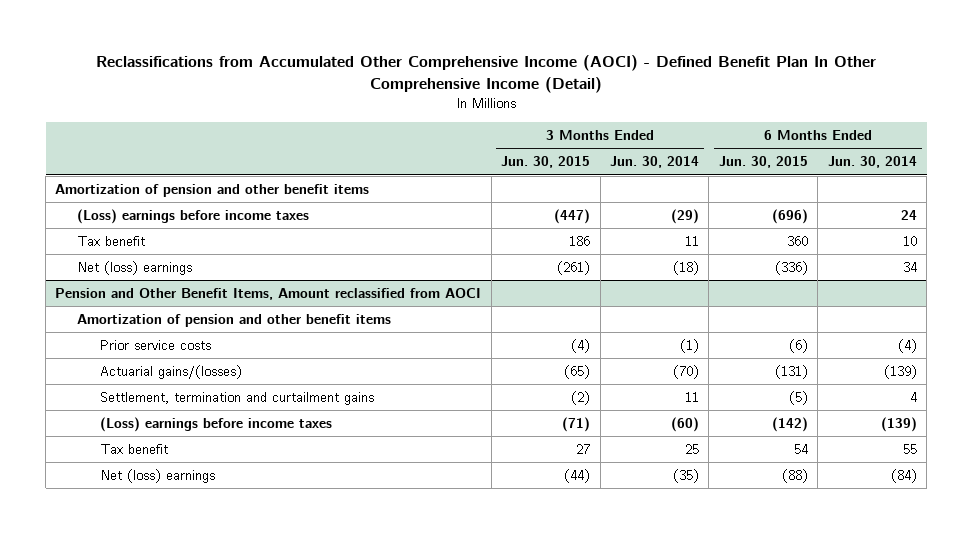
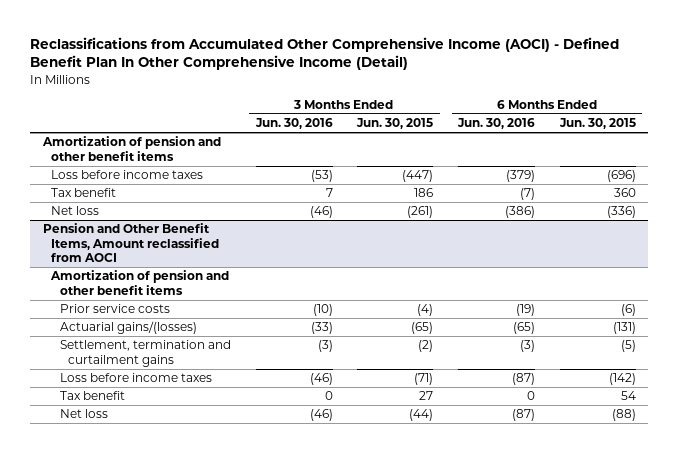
[610,156,700,169] Jun. 30, 2014 -> none
[827,156,917,169] Jun. 30, 2014 -> none
none -> [254,118,333,130] Jun. 30, 2016
none -> [457,118,536,130] Jun. 30, 2016
[77,208,310,224] (Loss) earnings before income taxes -> [51,170,204,180] Loss before income taxes
[77,260,193,275] Net (loss) earnings -> [51,206,100,216] Net loss
[99,416,332,432] (Loss) earnings before income taxes -> [59,373,212,383] Loss before income taxes
[99,468,215,483] Net (loss) earnings -> [59,409,108,419] Net loss

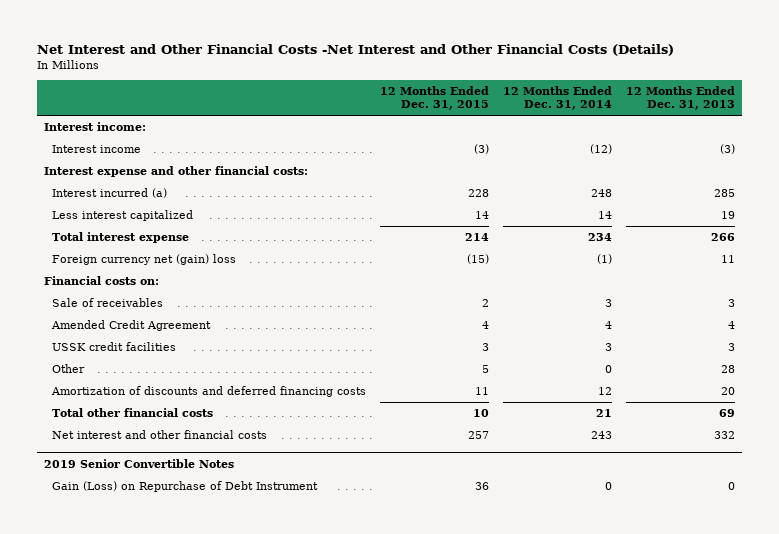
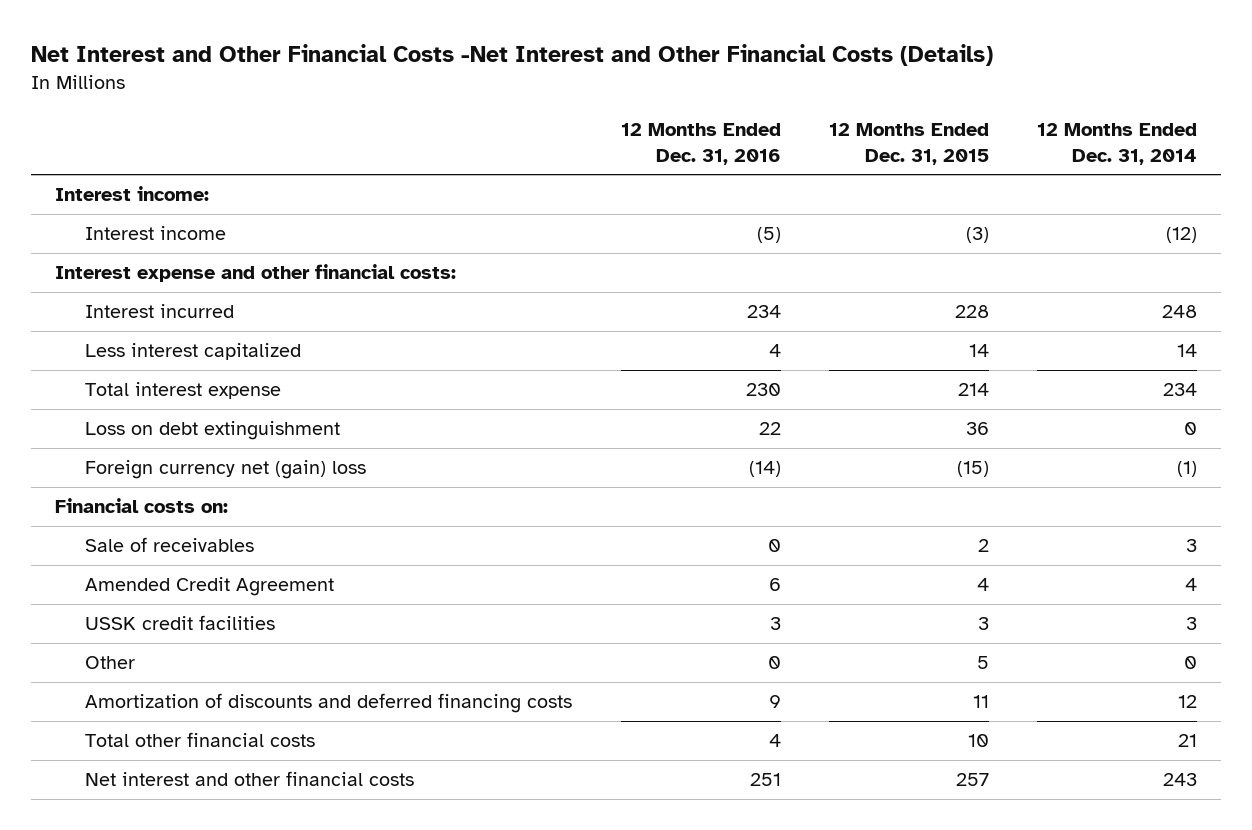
[625,86,735,111] 12 Months Ended Dec. 31, 2013 -> none
none -> [620,122,781,165] 12 Months Ended Dec. 31, 2016
[51,188,167,199] Interest incurred (a) -> [85,304,235,319] Interest incurred
none -> [85,421,341,441] Loss on debt extinguishment
[43,458,234,468] 2019 Senior Convertible Notes -> none
[51,481,318,493] Gain (Loss) on Repurchase of Debt Instrument -> none

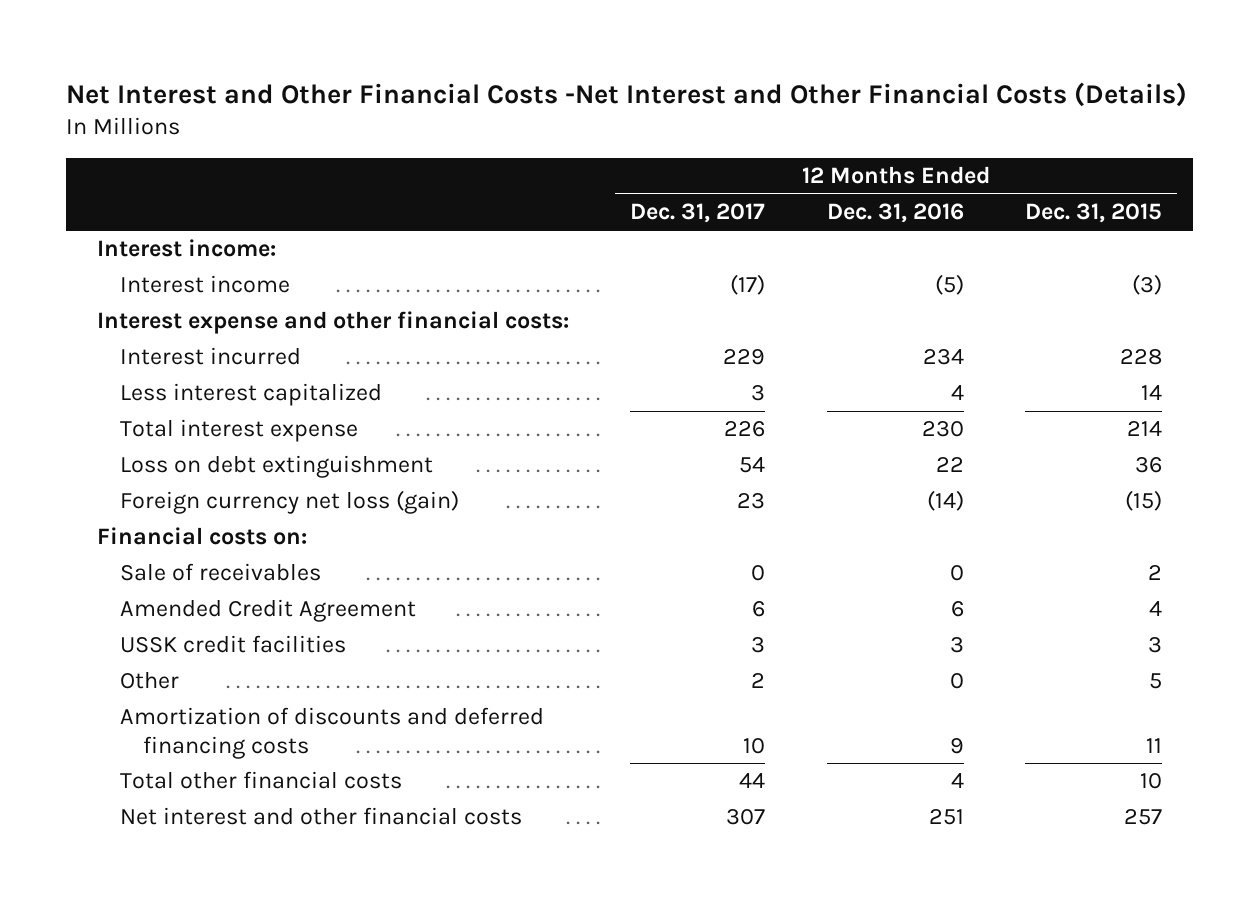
[1037,122,1198,165] 12 Months Ended Dec. 31, 2014 -> none
none -> [630,203,766,224] Dec. 31, 2017
[85,460,367,480] Foreign currency net (gain) loss -> [120,490,460,515] Foreign currency net loss (gain)

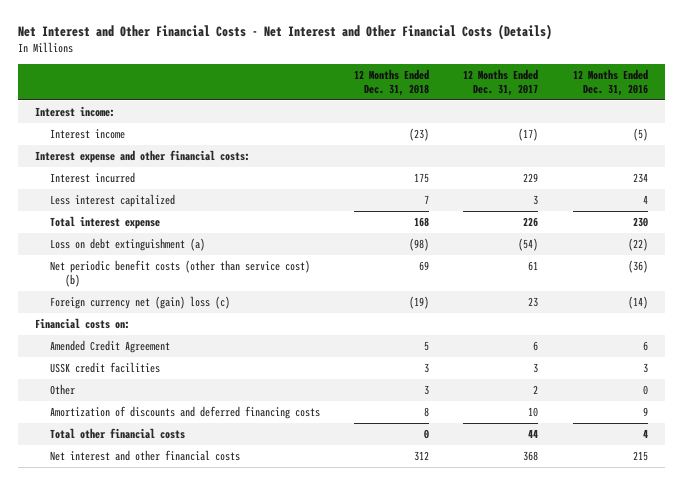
[66,81,1188,107] Net Interest and Other Financial Costs -Net Interest and Other Financial Costs (Details) -> [18,24,553,41] Net Interest and Other Financial Costs - Net Interest and Other Financial Costs (Details)
[1025,203,1163,224] Dec. 31, 2015 -> none
none -> [354,68,430,96] 12 Months Ended Dec. 31, 2018
[120,455,434,479] Loss on debt extinguishment -> [49,238,205,252] Loss on debt extinguishment (a)
[739,457,766,474] 54 -> [518,238,539,252] (54)
[935,457,964,473] 22 -> [627,238,648,252] (22)
none -> [49,260,310,288] Net periodic benefit costs (other than service cost) (b)
[120,490,460,515] Foreign currency net loss (gain) -> [49,296,230,310] Foreign currency net (gain) loss (c)
[120,563,322,582] Sale of receivables -> none
[726,809,766,826] 307 -> [523,451,539,462] 368
[928,809,964,826] 251 -> [632,451,648,462] 215

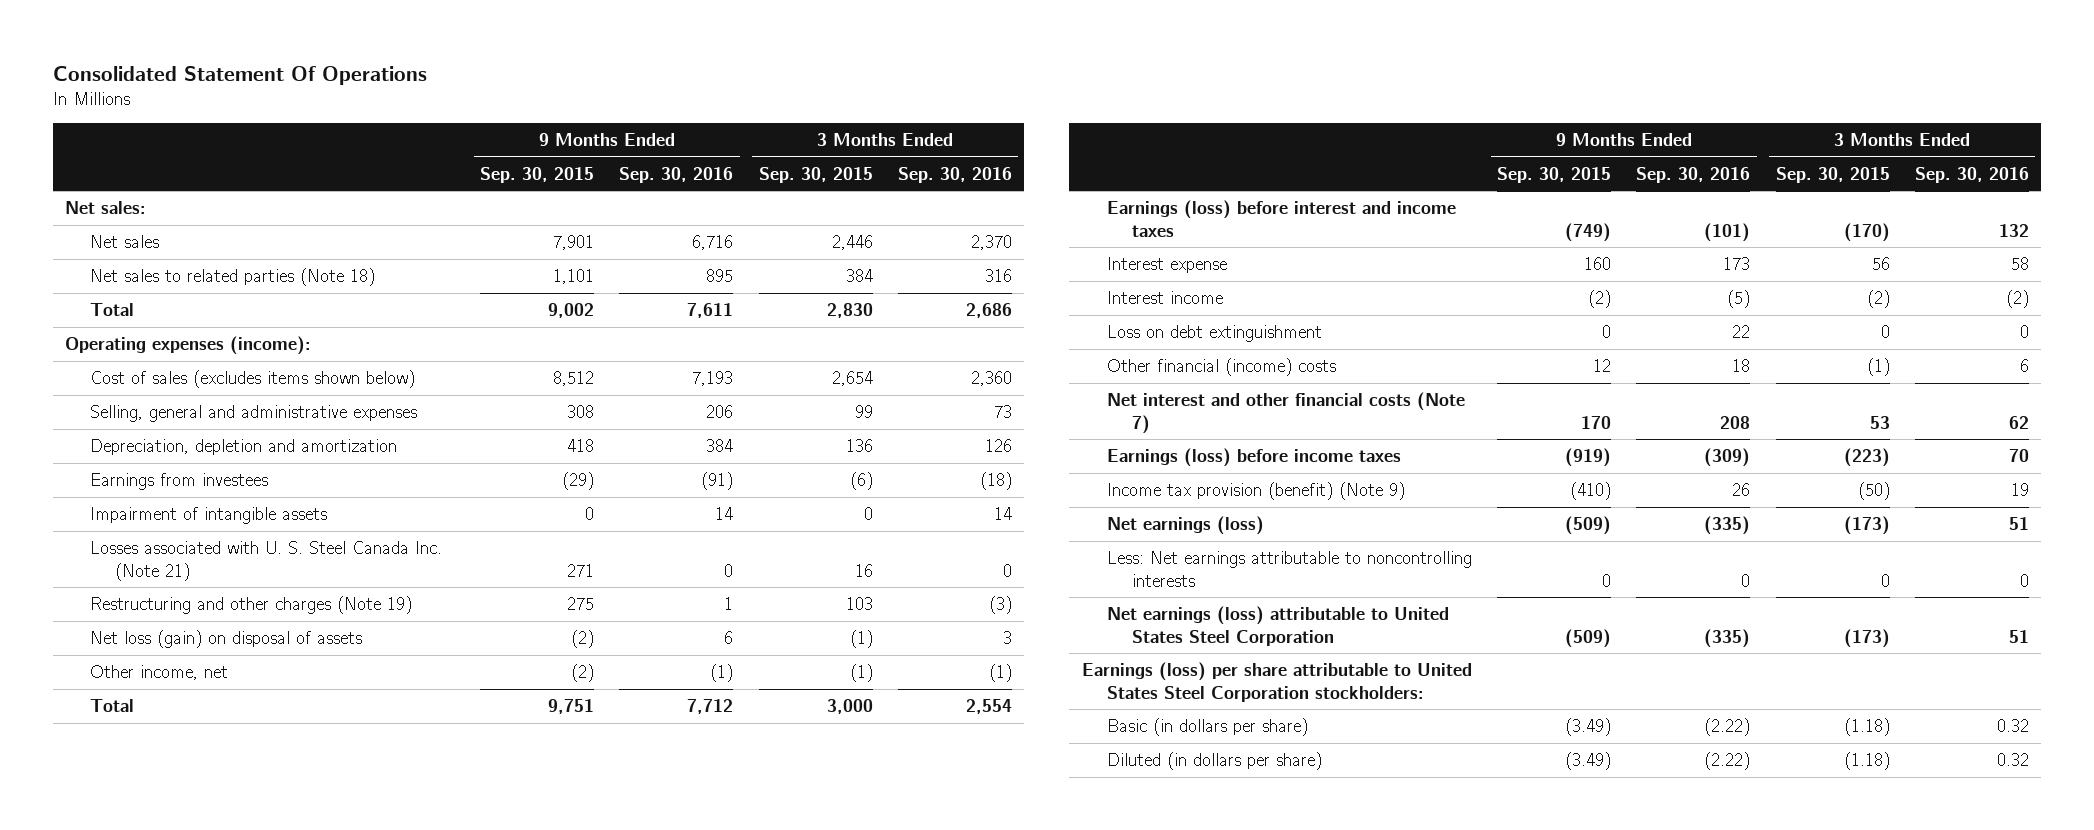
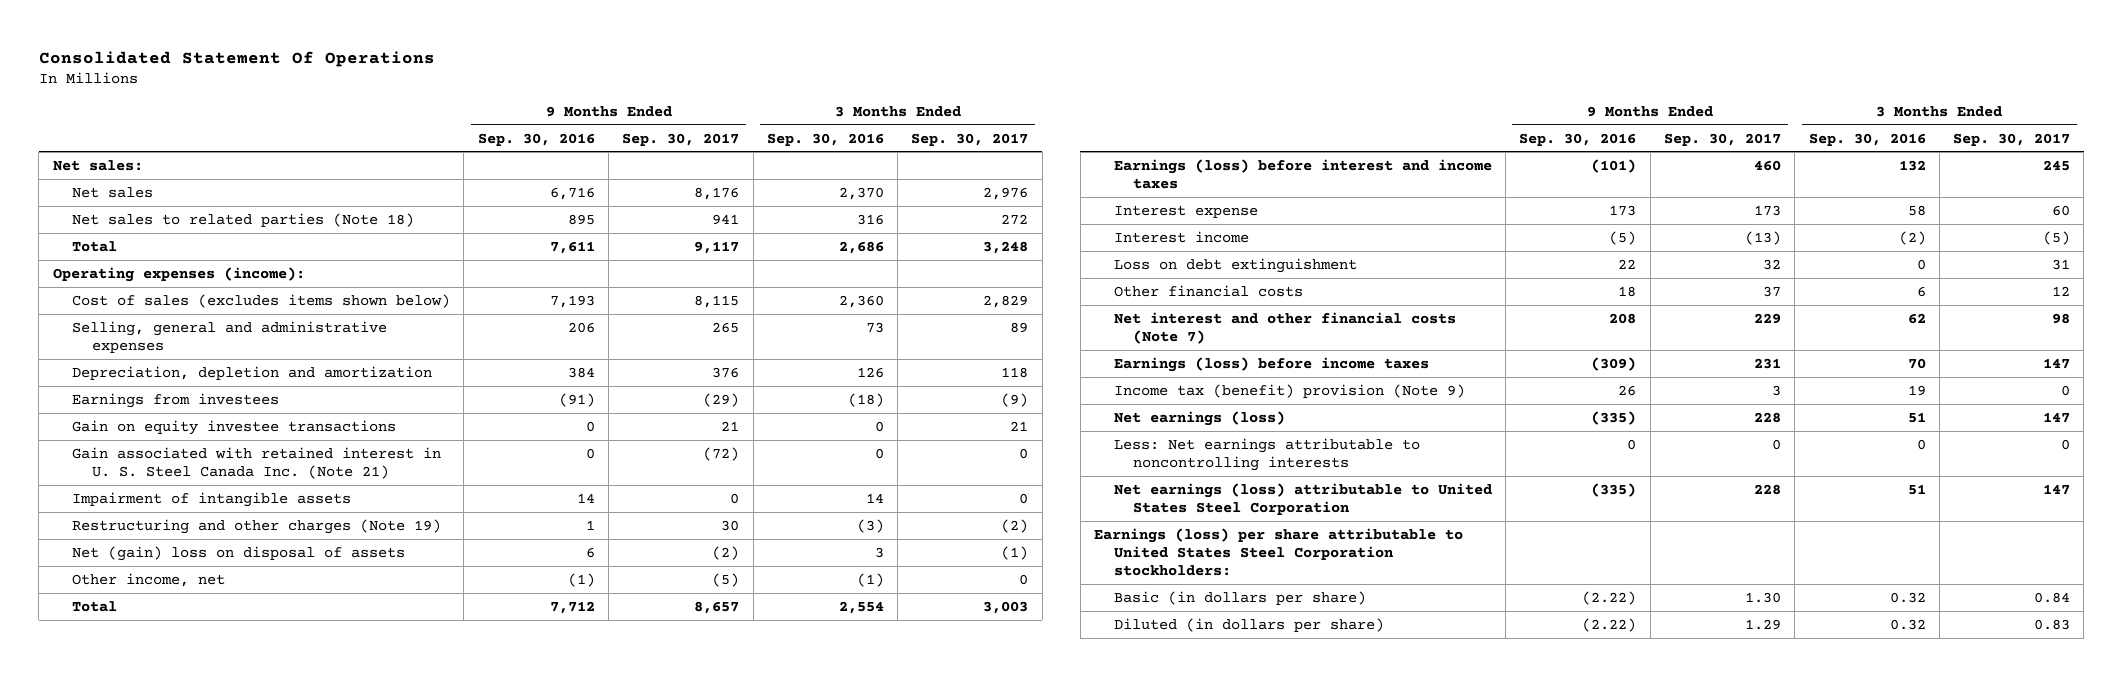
[480,166,595,183] Sep. 30, 2015 -> none
[758,166,873,183] Sep. 30, 2015 -> none
none -> [622,132,740,146] Sep. 30, 2017
none -> [911,132,1029,146] Sep. 30, 2017
none -> [72,419,397,435] Gain on equity investee transactions
none -> [72,446,442,479] Gain associated with retained interest in U. S. Steel Canada Inc. (Note 21)
[89,541,442,581] Losses associated with U. S. Steel Canada Inc. (Note 21) -> none
[89,630,362,649] Net loss (gain) on disposal of assets -> [72,545,406,561] Net (gain) loss on disposal of assets
[1106,358,1336,377] Other financial (income) costs -> [1113,284,1303,297] Other financial costs
[1106,482,1405,501] Income tax provision (benefit) (Note 9) -> [1113,383,1465,398] Income tax (benefit) provision (Note 9)

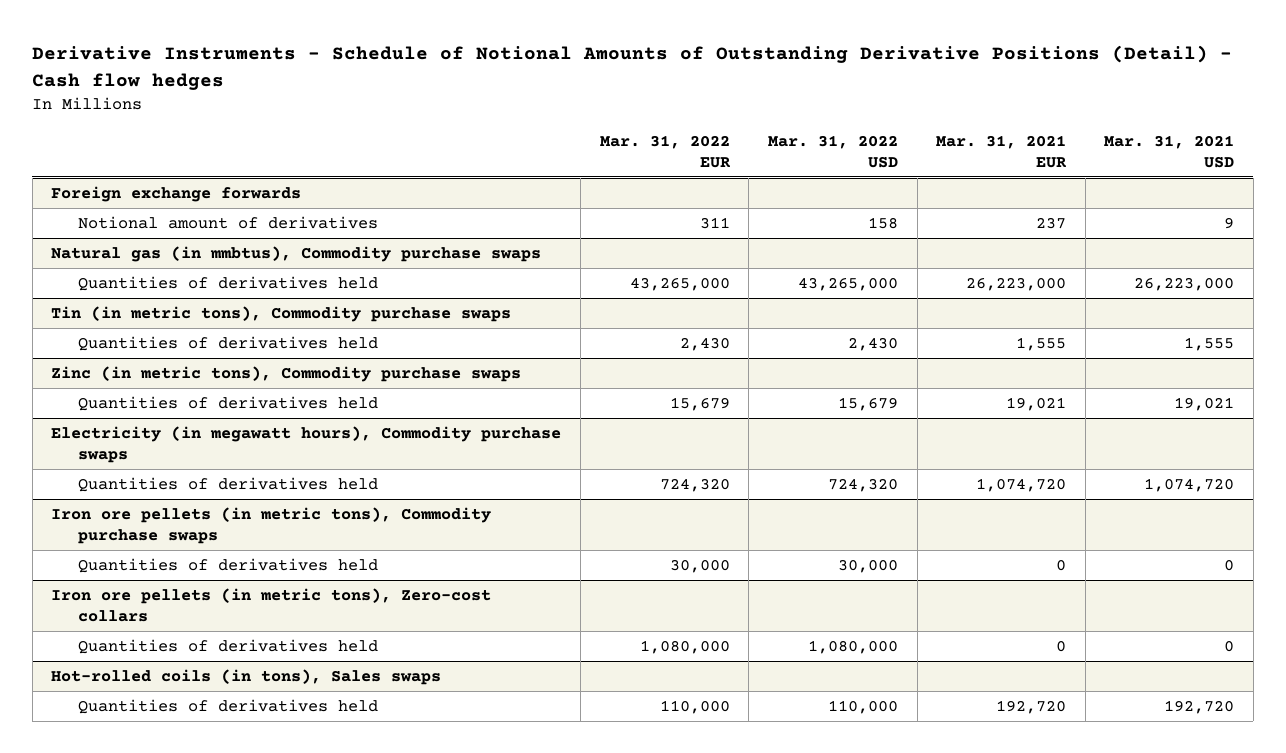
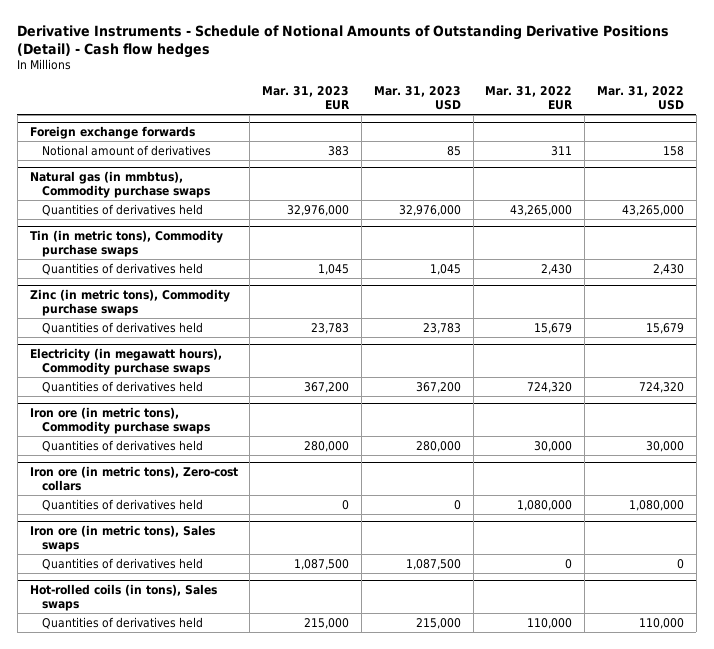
[936,134,1068,168] Mar. 31, 2021 EUR -> none
[1104,134,1235,168] Mar. 31, 2021 USD -> none
none -> [262,85,351,111] Mar. 31, 2023 EUR
none -> [373,85,461,111] Mar. 31, 2023 USD
[51,506,492,544] Iron ore pellets (in metric tons), Commodity purchase swaps -> [29,406,210,435] Iron ore (in metric tons), Commodity purchase swaps
[51,587,492,622] Iron ore pellets (in metric tons), Zero-cost collars -> [29,465,238,492] Iron ore (in metric tons), Zero-cost collars
none -> [29,524,215,553] Iron ore (in metric tons), Sales swaps
none -> [41,557,203,570] Quantities of derivatives held

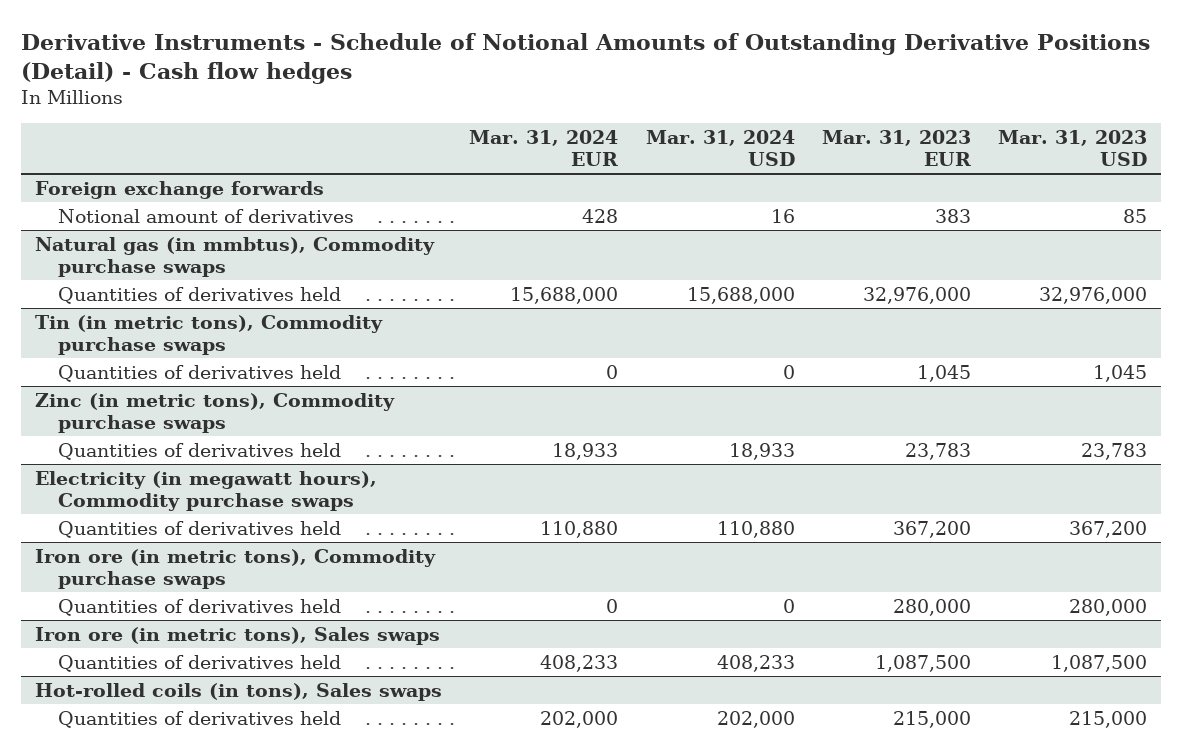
[485,85,574,111] Mar. 31, 2022 EUR -> none
[597,85,685,111] Mar. 31, 2022 USD -> none
none -> [469,129,619,167] Mar. 31, 2024 EUR
none -> [645,129,795,167] Mar. 31, 2024 USD
[29,465,238,492] Iron ore (in metric tons), Zero-cost collars -> none
[41,498,203,511] Quantities of derivatives held -> none

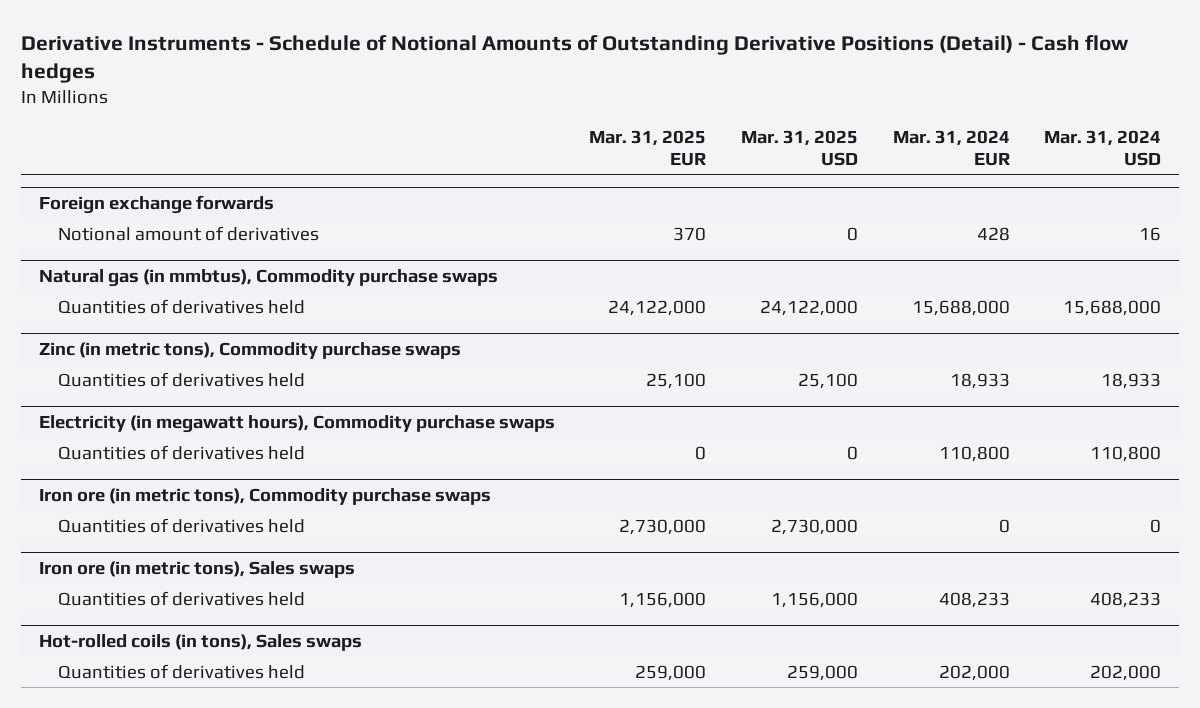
[821,129,971,167] Mar. 31, 2023 EUR -> none
[998,129,1148,167] Mar. 31, 2023 USD -> none
none -> [589,129,707,166] Mar. 31, 2025 EUR
none -> [740,129,858,166] Mar. 31, 2025 USD
[34,314,383,356] Tin (in metric tons), Commodity purchase swaps -> none
[58,364,342,382] Quantities of derivatives held -> none
[540,520,619,538] 110,880 -> [938,445,1010,462] 110,800
[716,520,795,538] 110,880 -> [1090,445,1162,462] 110,800

